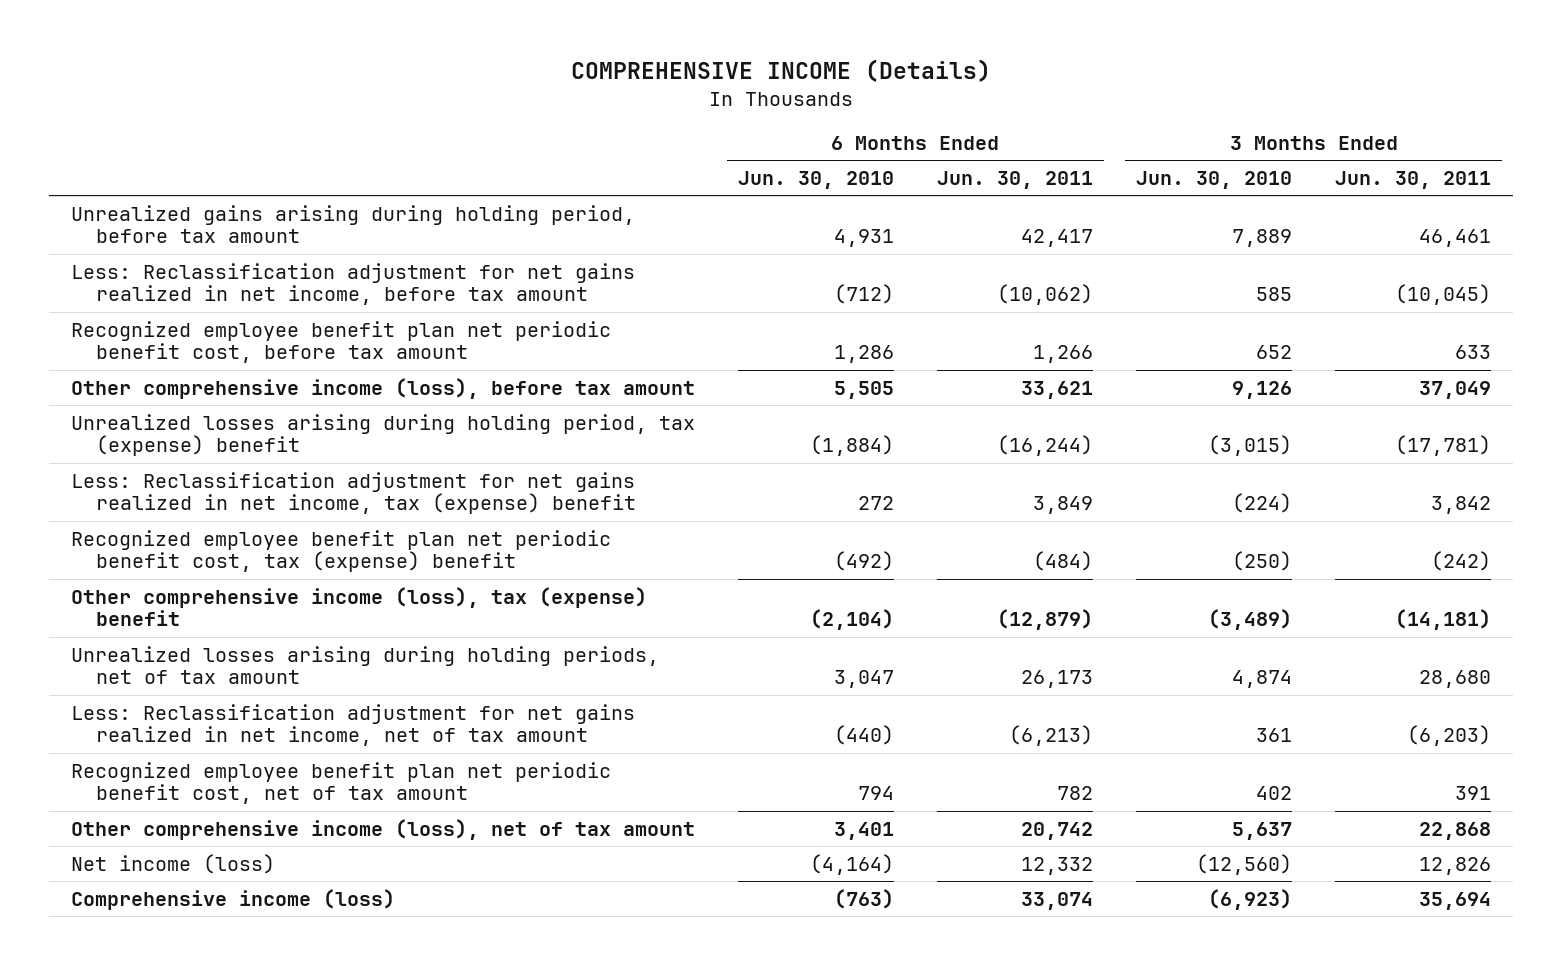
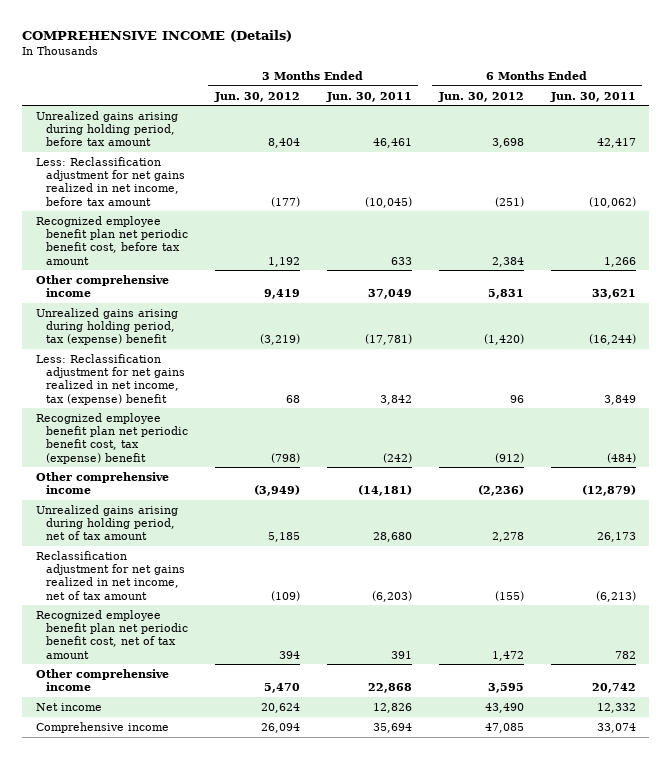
[737,170,894,189] Jun. 30, 2010 -> none
[1136,170,1293,189] Jun. 30, 2010 -> none
none -> [213,91,300,102] Jun. 30, 2012
none -> [437,91,524,102] Jun. 30, 2012
[70,377,695,399] Other comprehensive income (loss), before tax amount -> [35,274,169,298] Other comprehensive income
[70,413,695,457] Unrealized losses arising during holding period, tax (expense) benefit -> [35,307,178,346] Unrealized gains arising during holding period, tax (expense) benefit
[70,586,647,627] Other comprehensive income (loss), tax (expense) benefit -> [35,471,169,495] Other comprehensive income
[70,645,659,685] Unrealized losses arising during holding periods, net of tax amount -> [35,504,178,541] Unrealized gains arising during holding period, net of tax amount
[70,703,635,747] Less: Reclassification adjustment for net gains realized in net income, net of tax amount -> [35,550,185,600] Reclassification adjustment for net gains realized in net income, net of tax amount
[70,818,695,840] Other comprehensive income (loss), net of tax amount -> [35,668,169,692] Other comprehensive income
[70,853,275,874] Net income (loss) -> [35,702,102,711] Net income
[70,888,395,910] Comprehensive income (loss) -> [35,721,169,733] Comprehensive income

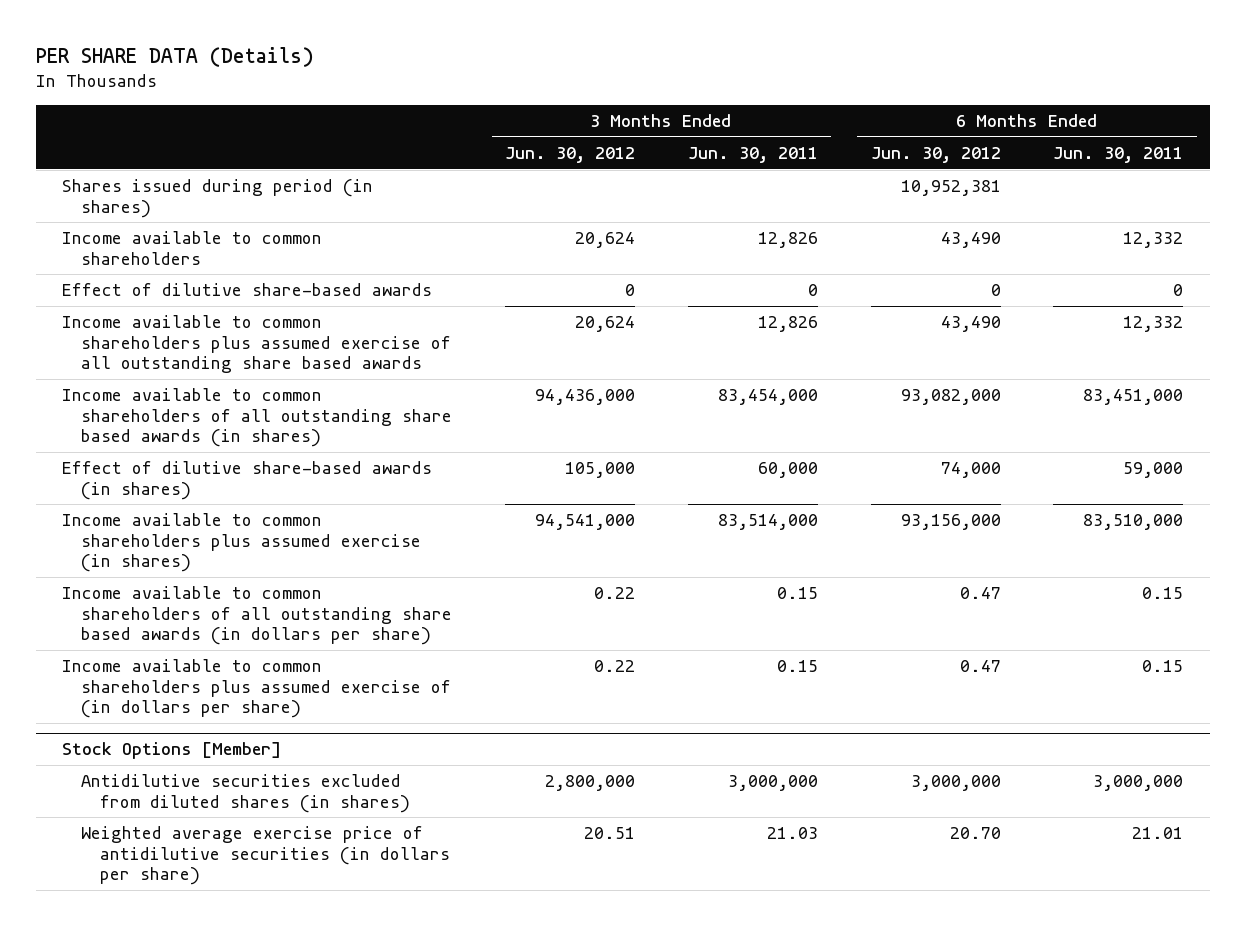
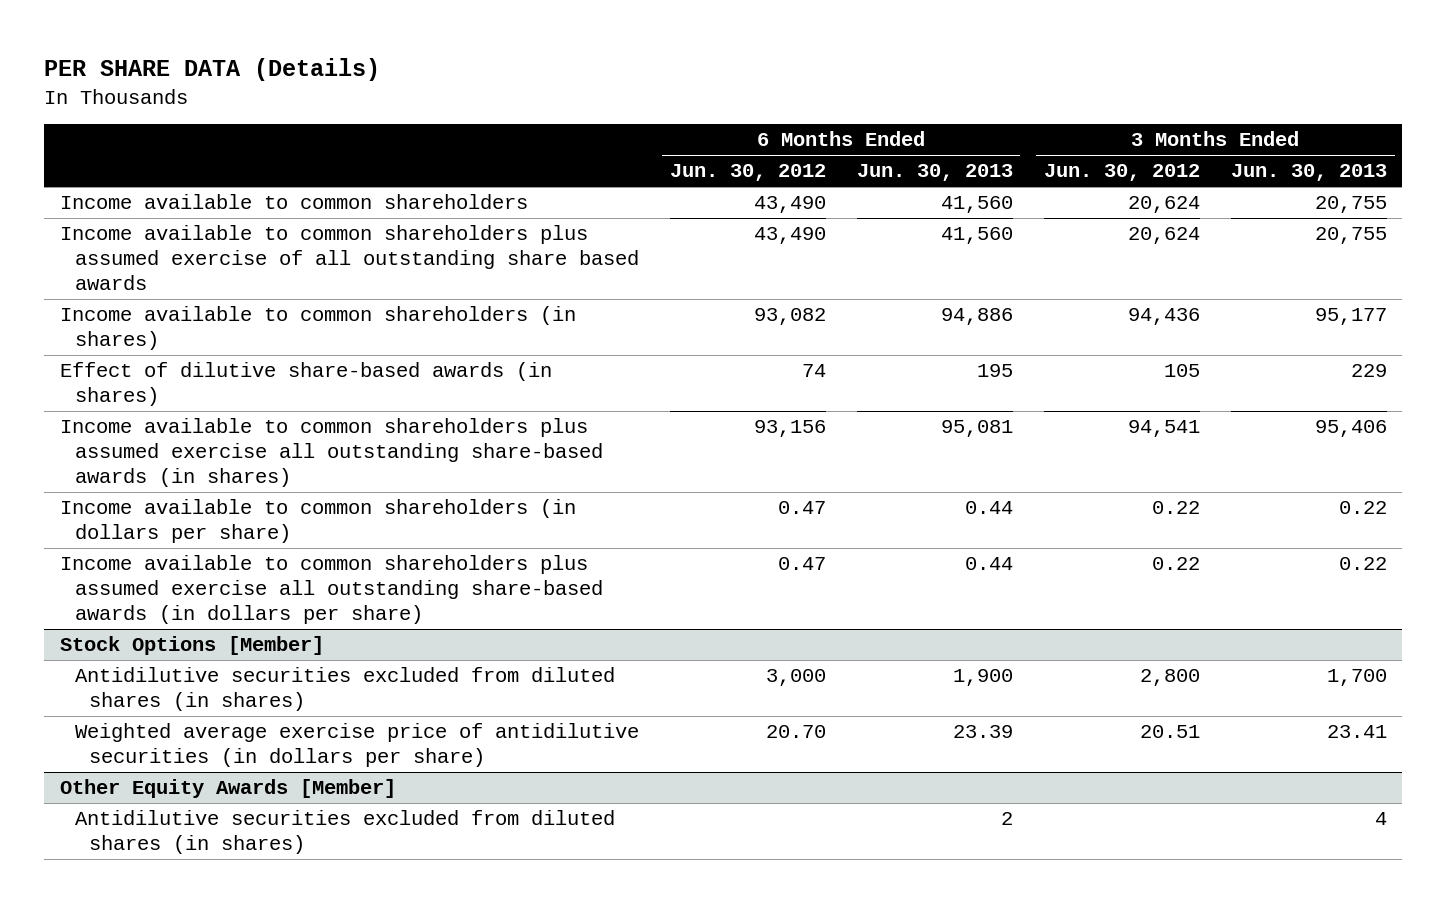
[687,146,818,163] Jun. 30, 2011 -> none
[1053,146,1184,163] Jun. 30, 2011 -> none
none -> [856,164,1013,182] Jun. 30, 2013
none -> [1230,164,1387,182] Jun. 30, 2013
[62,178,374,218] Shares issued during period (in shares) -> none
[62,282,433,296] Effect of dilutive share-based awards -> none
[62,387,453,448] Income available to common shareholders of all outstanding share based awards (in shares) -> [59,306,576,351] Income available to common shareholders (in shares)
[534,388,635,405] 94,436,000 -> [1127,308,1200,326] 94,436
[900,388,1001,405] 93,082,000 -> [753,308,826,326] 93,082
[564,461,635,478] 105,000 -> [1163,364,1200,378] 105
[940,461,1001,478] 74,000 -> [801,364,826,378] 74
[62,512,422,573] Income available to common shareholders plus assumed exercise (in shares) -> [59,418,603,487] Income available to common shareholders plus assumed exercise all outstanding share-based awards (in shares)
[534,513,635,530] 94,541,000 -> [1127,420,1200,438] 94,541
[900,513,1001,530] 93,156,000 -> [753,420,826,438] 93,156
[62,585,453,646] Income available to common shareholders of all outstanding share based awards (in dollars per share) -> [59,499,576,544] Income available to common shareholders (in dollars per share)
[62,658,452,719] Income available to common shareholders plus assumed exercise of (in dollars per share) -> [59,555,603,624] Income available to common shareholders plus assumed exercise all outstanding share-based awards (in dollars per share)
[544,774,635,791] 2,800,000 -> [1139,669,1200,687] 2,800
[910,774,1001,791] 3,000,000 -> [765,669,826,687] 3,000
none -> [59,779,396,799] Other Equity Awards [Member]
none -> [74,810,615,855] Antidilutive securities excluded from diluted shares (in shares)

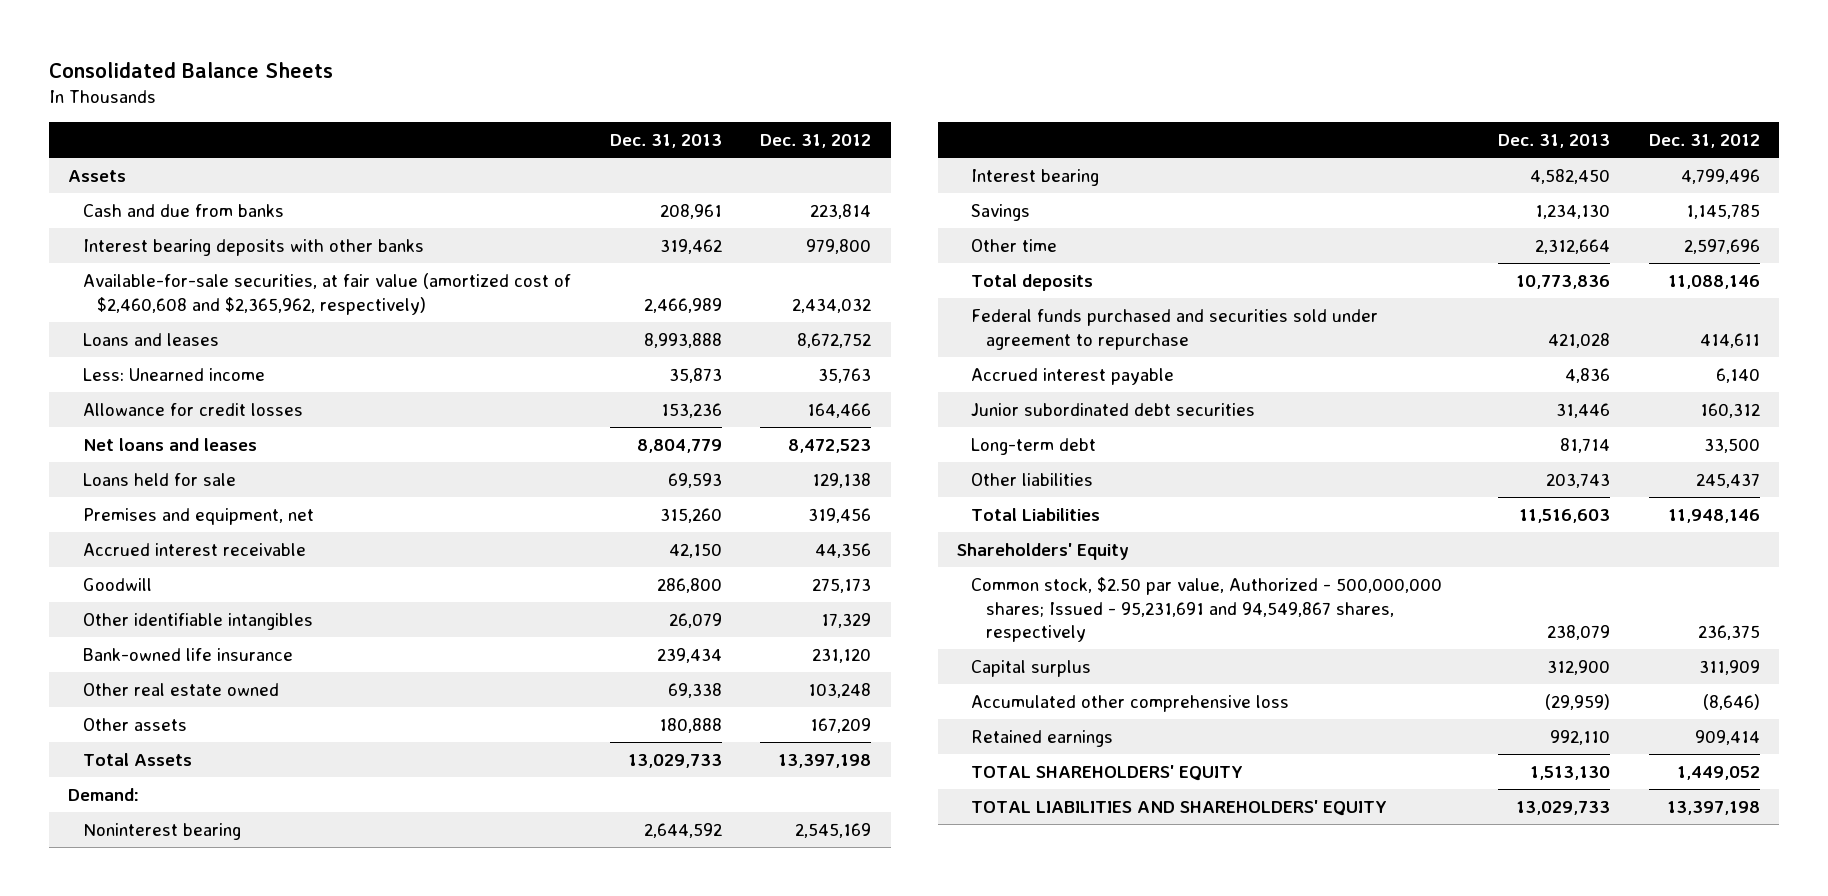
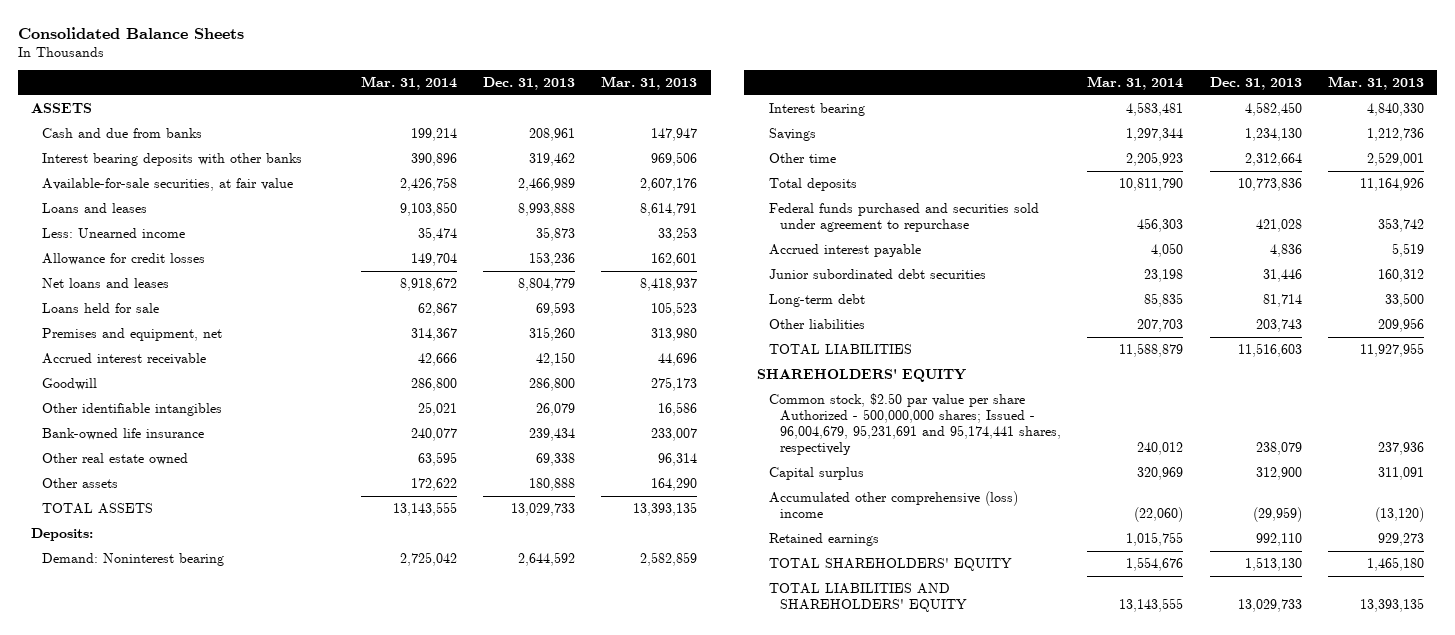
[760,133,872,148] Dec. 31, 2012 -> none
none -> [360,76,457,91] Mar. 31, 2014
none -> [601,76,698,91] Mar. 31, 2013
[68,169,127,182] Assets -> [30,102,92,113] ASSETS
[82,272,571,315] Available-for-sale securities, at fair value (amortized cost of $2,460,608 and $2,365,962, respectively) -> [42,177,294,191] Available-for-sale securities, at fair value
[68,787,140,801] Demand: -> none
[82,752,192,766] Total Assets -> [42,502,154,514] TOTAL ASSETS
none -> [30,527,93,541] Deposits:
[82,822,241,840] Noninterest bearing -> [42,552,225,566] Demand: Noninterest bearing
[971,507,1101,521] Total Liabilities -> [768,343,912,355] TOTAL LIABILITIES
[956,542,1129,560] Shareholders' Equity -> [757,368,967,382] SHAREHOLDERS' EQUITY
[971,576,1443,643] Common stock, $2.50 par value, Authorized - 500,000,000 shares; Issued - 95,231,691 and 94,549,867 shares, respectively -> [768,392,1061,456] Common stock, $2.50 par value per share Authorized - 500,000,000 shares; Issued - 96,004,679, 95,231,691 and 95,174,441 shares, respectively
[971,694,1290,712] Accumulated other comprehensive loss -> [768,490,1018,519] Accumulated other comprehensive (loss) income

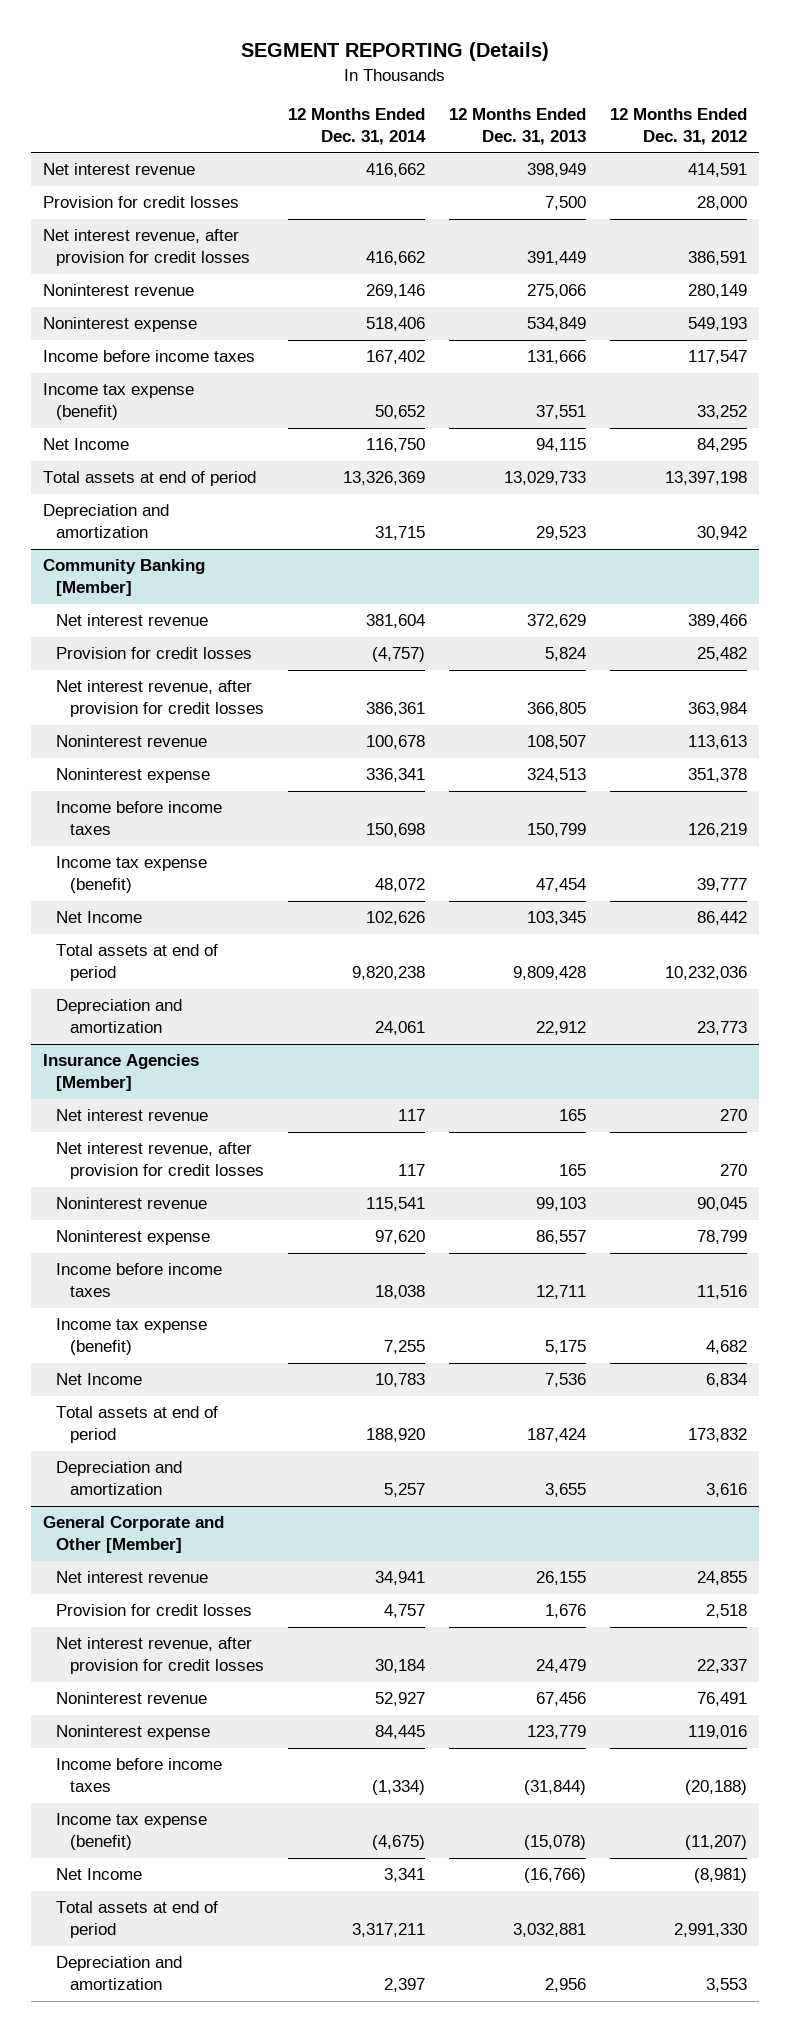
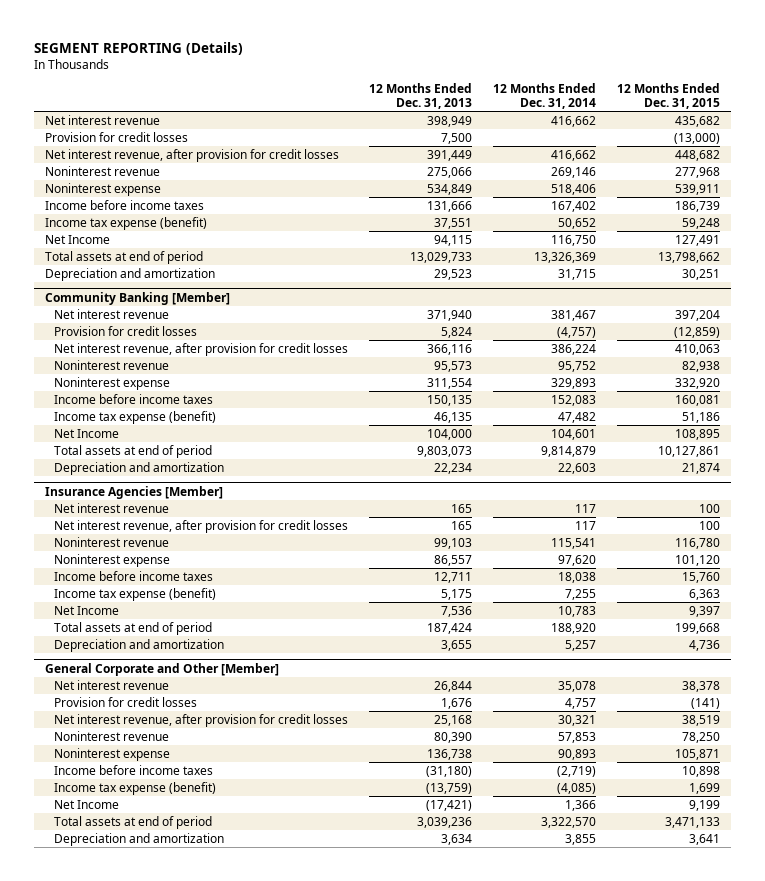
[610,108,748,145] 12 Months Ended Dec. 31, 2012 -> none
none -> [616,83,720,109] 12 Months Ended Dec. 31, 2015
[365,614,425,629] 381,604 -> [550,309,596,321] 381,467
[526,614,586,629] 372,629 -> [426,309,472,321] 371,940
[365,702,425,717] 386,361 -> [550,343,596,355] 386,224
[526,702,586,717] 366,805 -> [426,343,472,355] 366,116
[365,735,425,750] 100,678 -> [557,360,596,372] 95,752
[526,735,586,750] 108,507 -> [433,360,472,372] 95,573
[365,768,425,783] 336,341 -> [550,377,596,389] 329,893
[526,768,586,783] 324,513 -> [426,377,472,389] 311,554
[365,823,425,838] 150,698 -> [550,394,596,406] 152,083
[526,823,586,838] 150,799 -> [426,394,472,406] 150,135
[374,878,425,893] 48,072 -> [557,411,596,423] 47,482
[535,878,586,893] 47,454 -> [433,411,472,423] 46,135
[365,911,425,926] 102,626 -> [550,428,596,440] 104,601
[526,911,586,926] 103,345 -> [426,428,472,440] 104,000
[351,966,425,981] 9,820,238 -> [540,445,596,457] 9,814,879
[512,966,586,981] 9,809,428 -> [416,445,472,457] 9,803,073
[374,1021,425,1036] 24,061 -> [557,462,596,474] 22,603
[535,1021,586,1036] 22,912 -> [433,462,472,474] 22,234
[374,1571,425,1586] 34,941 -> [557,680,596,692] 35,078
[535,1571,586,1586] 26,155 -> [433,680,472,692] 26,844
[374,1659,425,1674] 30,184 -> [557,714,596,726] 30,321
[535,1659,586,1674] 24,479 -> [433,714,472,726] 25,168
[374,1692,425,1707] 52,927 -> [557,731,596,743] 57,853
[535,1692,586,1707] 67,456 -> [433,731,472,743] 80,390
[374,1725,425,1740] 84,445 -> [557,748,596,760] 90,893
[526,1725,586,1740] 123,779 -> [426,748,472,760] 136,738
[371,1780,425,1796] (1,334) -> [556,765,596,777] (2,719)
[523,1780,586,1796] (31,844) -> [425,765,472,777] (31,180)
[371,1835,425,1851] (4,675) -> [556,782,596,794] (4,085)
[523,1835,586,1851] (15,078) -> [425,782,472,794] (13,759)
[383,1868,425,1883] 3,341 -> [564,799,596,811] 1,366
[523,1868,586,1884] (16,766) -> [425,799,472,811] (17,421)
[351,1923,425,1938] 3,317,211 -> [540,816,596,828] 3,322,570
[512,1923,586,1938] 3,032,881 -> [416,816,472,828] 3,039,236
[383,1978,425,1993] 2,397 -> [564,833,596,845] 3,855
[544,1978,586,1993] 2,956 -> [440,833,472,845] 3,634

